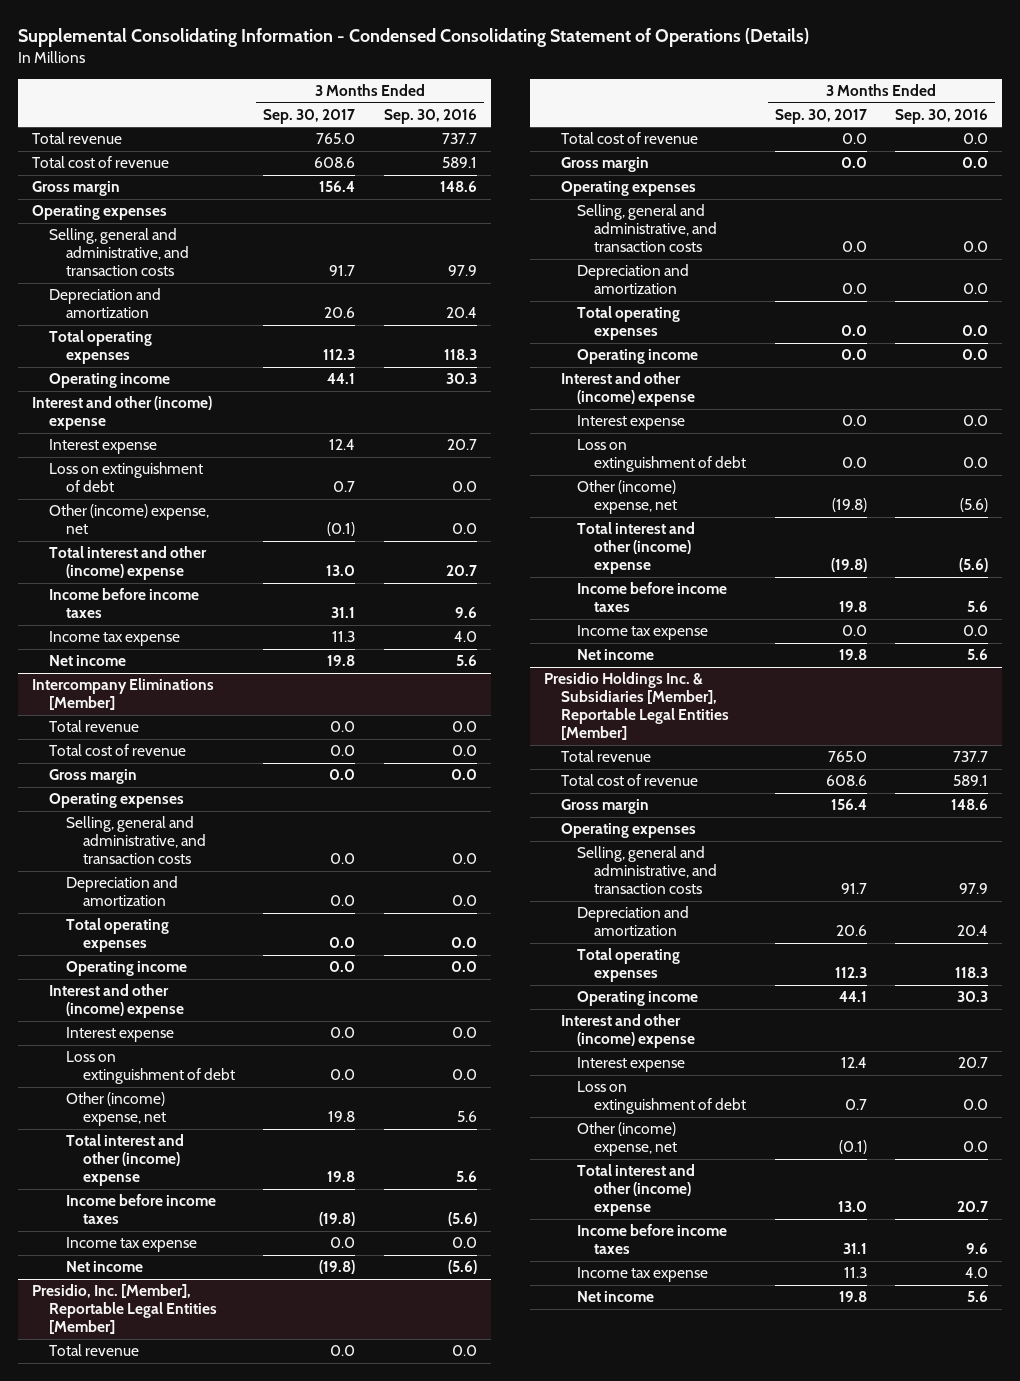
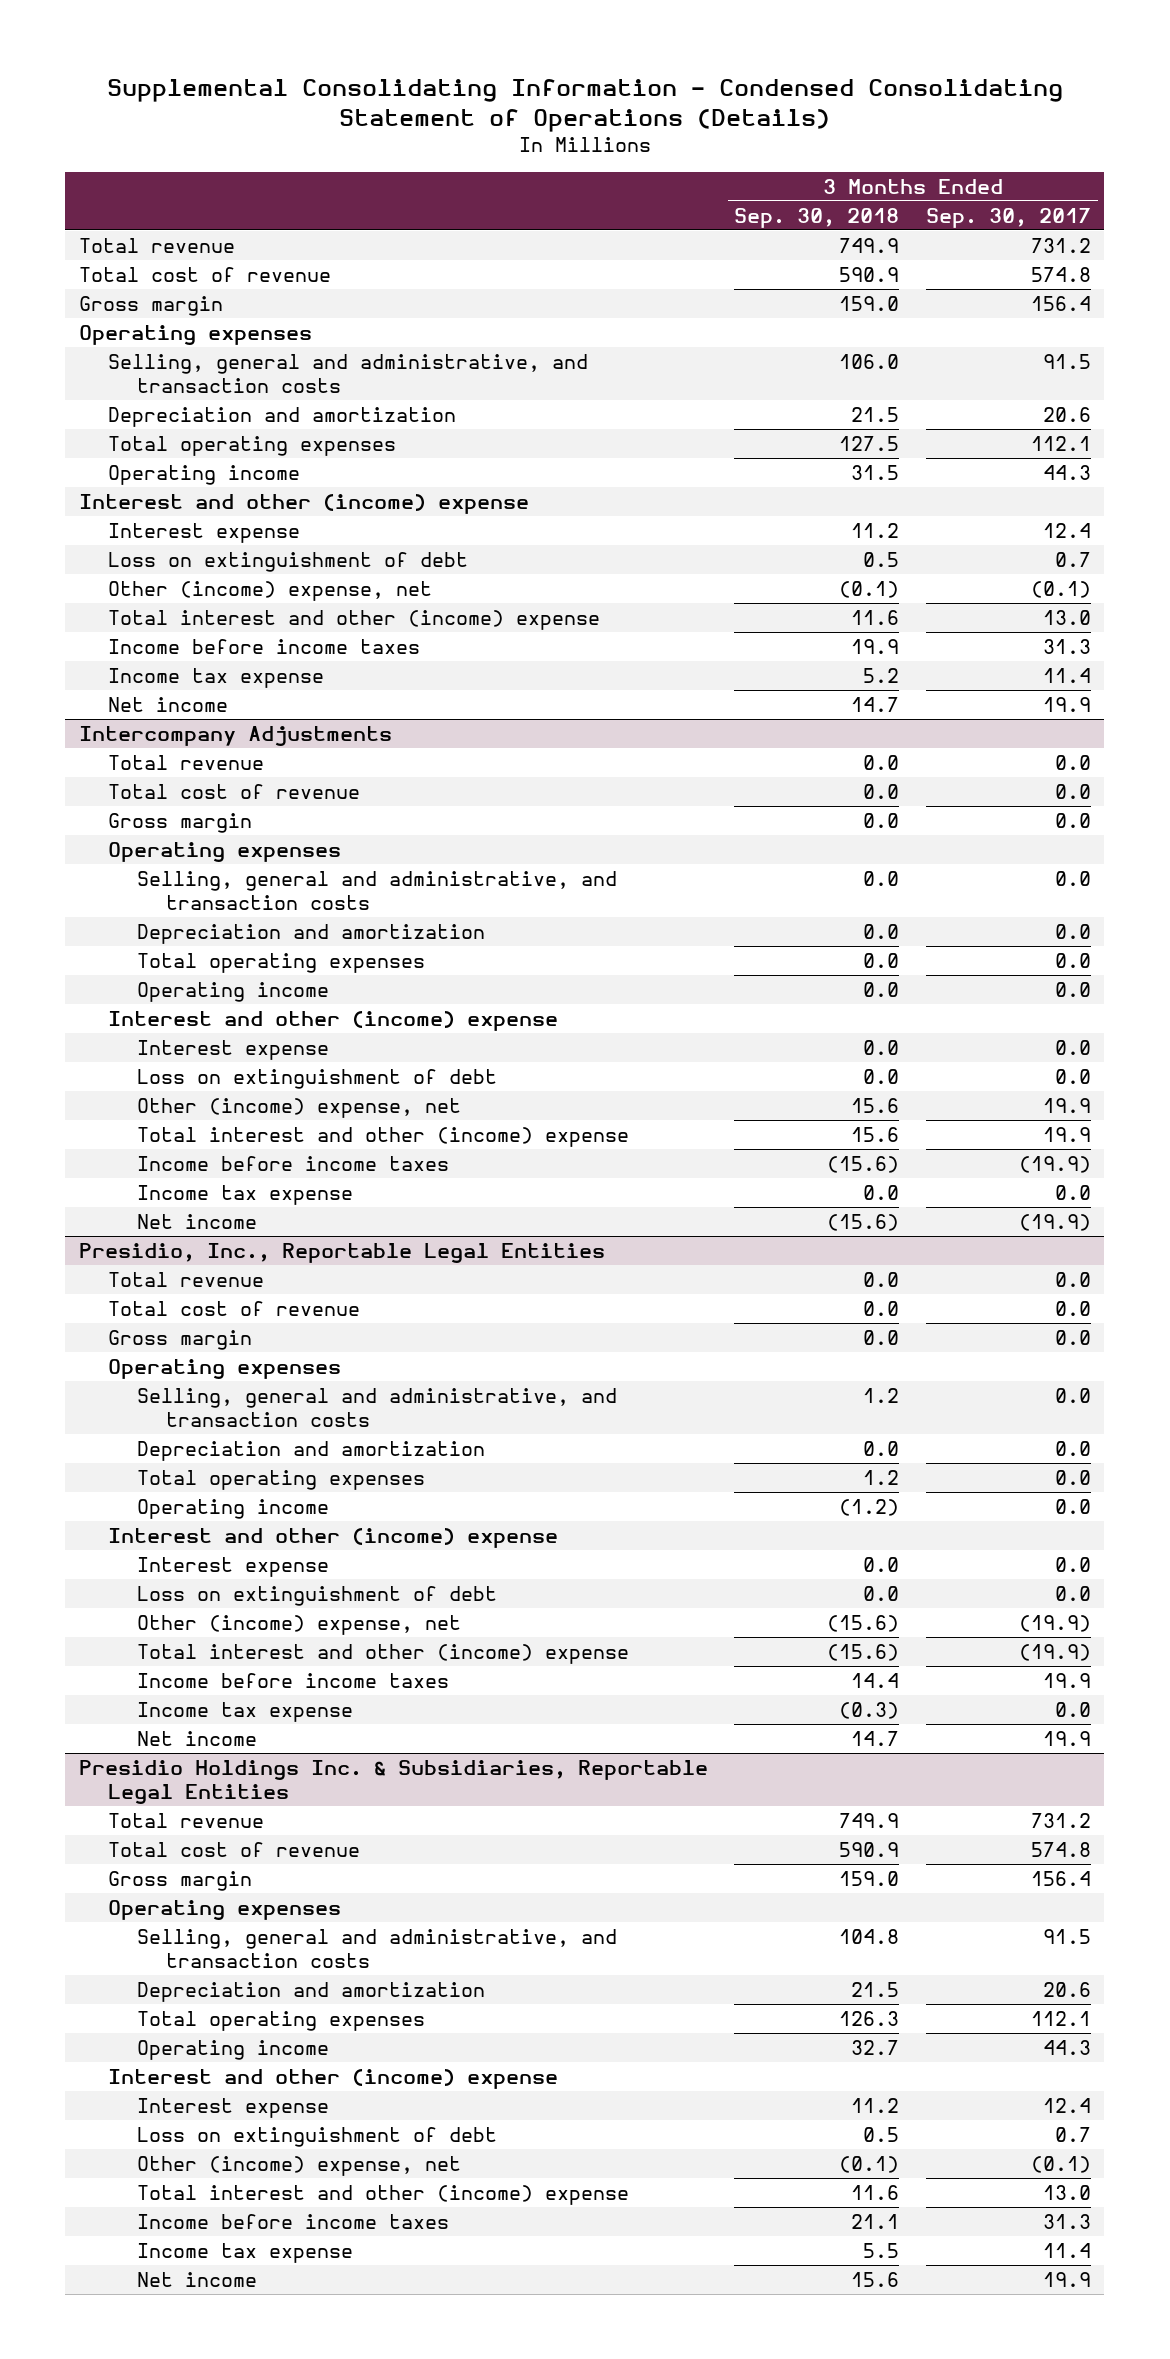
[383,108,477,124] Sep. 30, 2016 -> none
none -> [734,207,900,228] Sep. 30, 2018
[316,133,356,145] 765.0 -> [1031,237,1092,253] 731.2
[314,157,356,169] 608.6 -> [1031,266,1092,282] 574.8
[329,265,356,277] 91.7 -> [1043,353,1092,369] 91.5
[323,349,356,361] 112.3 -> [1031,435,1092,451] 112.1
[327,373,356,385] 44.1 -> [1043,464,1092,480] 44.3
[331,607,356,619] 31.1 -> [1043,638,1092,654] 31.3
[332,631,356,643] 11.3 -> [1043,667,1092,683] 11.4
[327,655,356,667] 19.8 -> [1043,696,1092,712] 19.9
[32,678,215,711] Intercompany Eliminations [Member] -> [78,725,392,746] Intercompany Adjustments
[328,1111,356,1123] 19.8 -> [1043,1097,1092,1113] 19.9
[327,1171,356,1183] 19.8 -> [1043,1126,1092,1142] 19.9
[319,1212,356,1227] (19.8) -> [1019,1155,1092,1173] (19.9)
[319,1260,356,1275] (19.8) -> [1019,1213,1092,1231] (19.9)
[32,1284,218,1335] Presidio, Inc. [Member], Reportable Legal Entities [Member] -> [78,1242,605,1263] Presidio, Inc., Reportable Legal Entities
[831,498,867,513] (19.8) -> [1019,1614,1092,1632] (19.9)
[830,558,867,573] (19.8) -> [1019,1643,1092,1661] (19.9)
[838,601,867,613] 19.8 -> [1043,1672,1092,1688] 19.9
[838,649,867,661] 19.8 -> [1043,1730,1092,1746] 19.9
[543,672,729,741] Presidio Holdings Inc. & Subsidiaries [Member], Reportable Legal Entities [Member] -> [78,1759,708,1804] Presidio Holdings Inc. & Subsidiaries, Reportable Legal Entities
[827,751,867,763] 765.0 -> [1031,1812,1092,1828] 731.2
[825,775,867,787] 608.6 -> [1031,1841,1092,1857] 574.8
[840,883,867,895] 91.7 -> [1043,1928,1092,1944] 91.5
[834,967,867,979] 112.3 -> [1031,2010,1092,2026] 112.1
[838,991,867,1003] 44.1 -> [1043,2039,1092,2055] 44.3
[842,1243,867,1255] 31.1 -> [1043,2213,1092,2229] 31.3
[843,1267,867,1279] 11.3 -> [1043,2242,1092,2258] 11.4
[838,1291,867,1303] 19.8 -> [1043,2271,1092,2287] 19.9

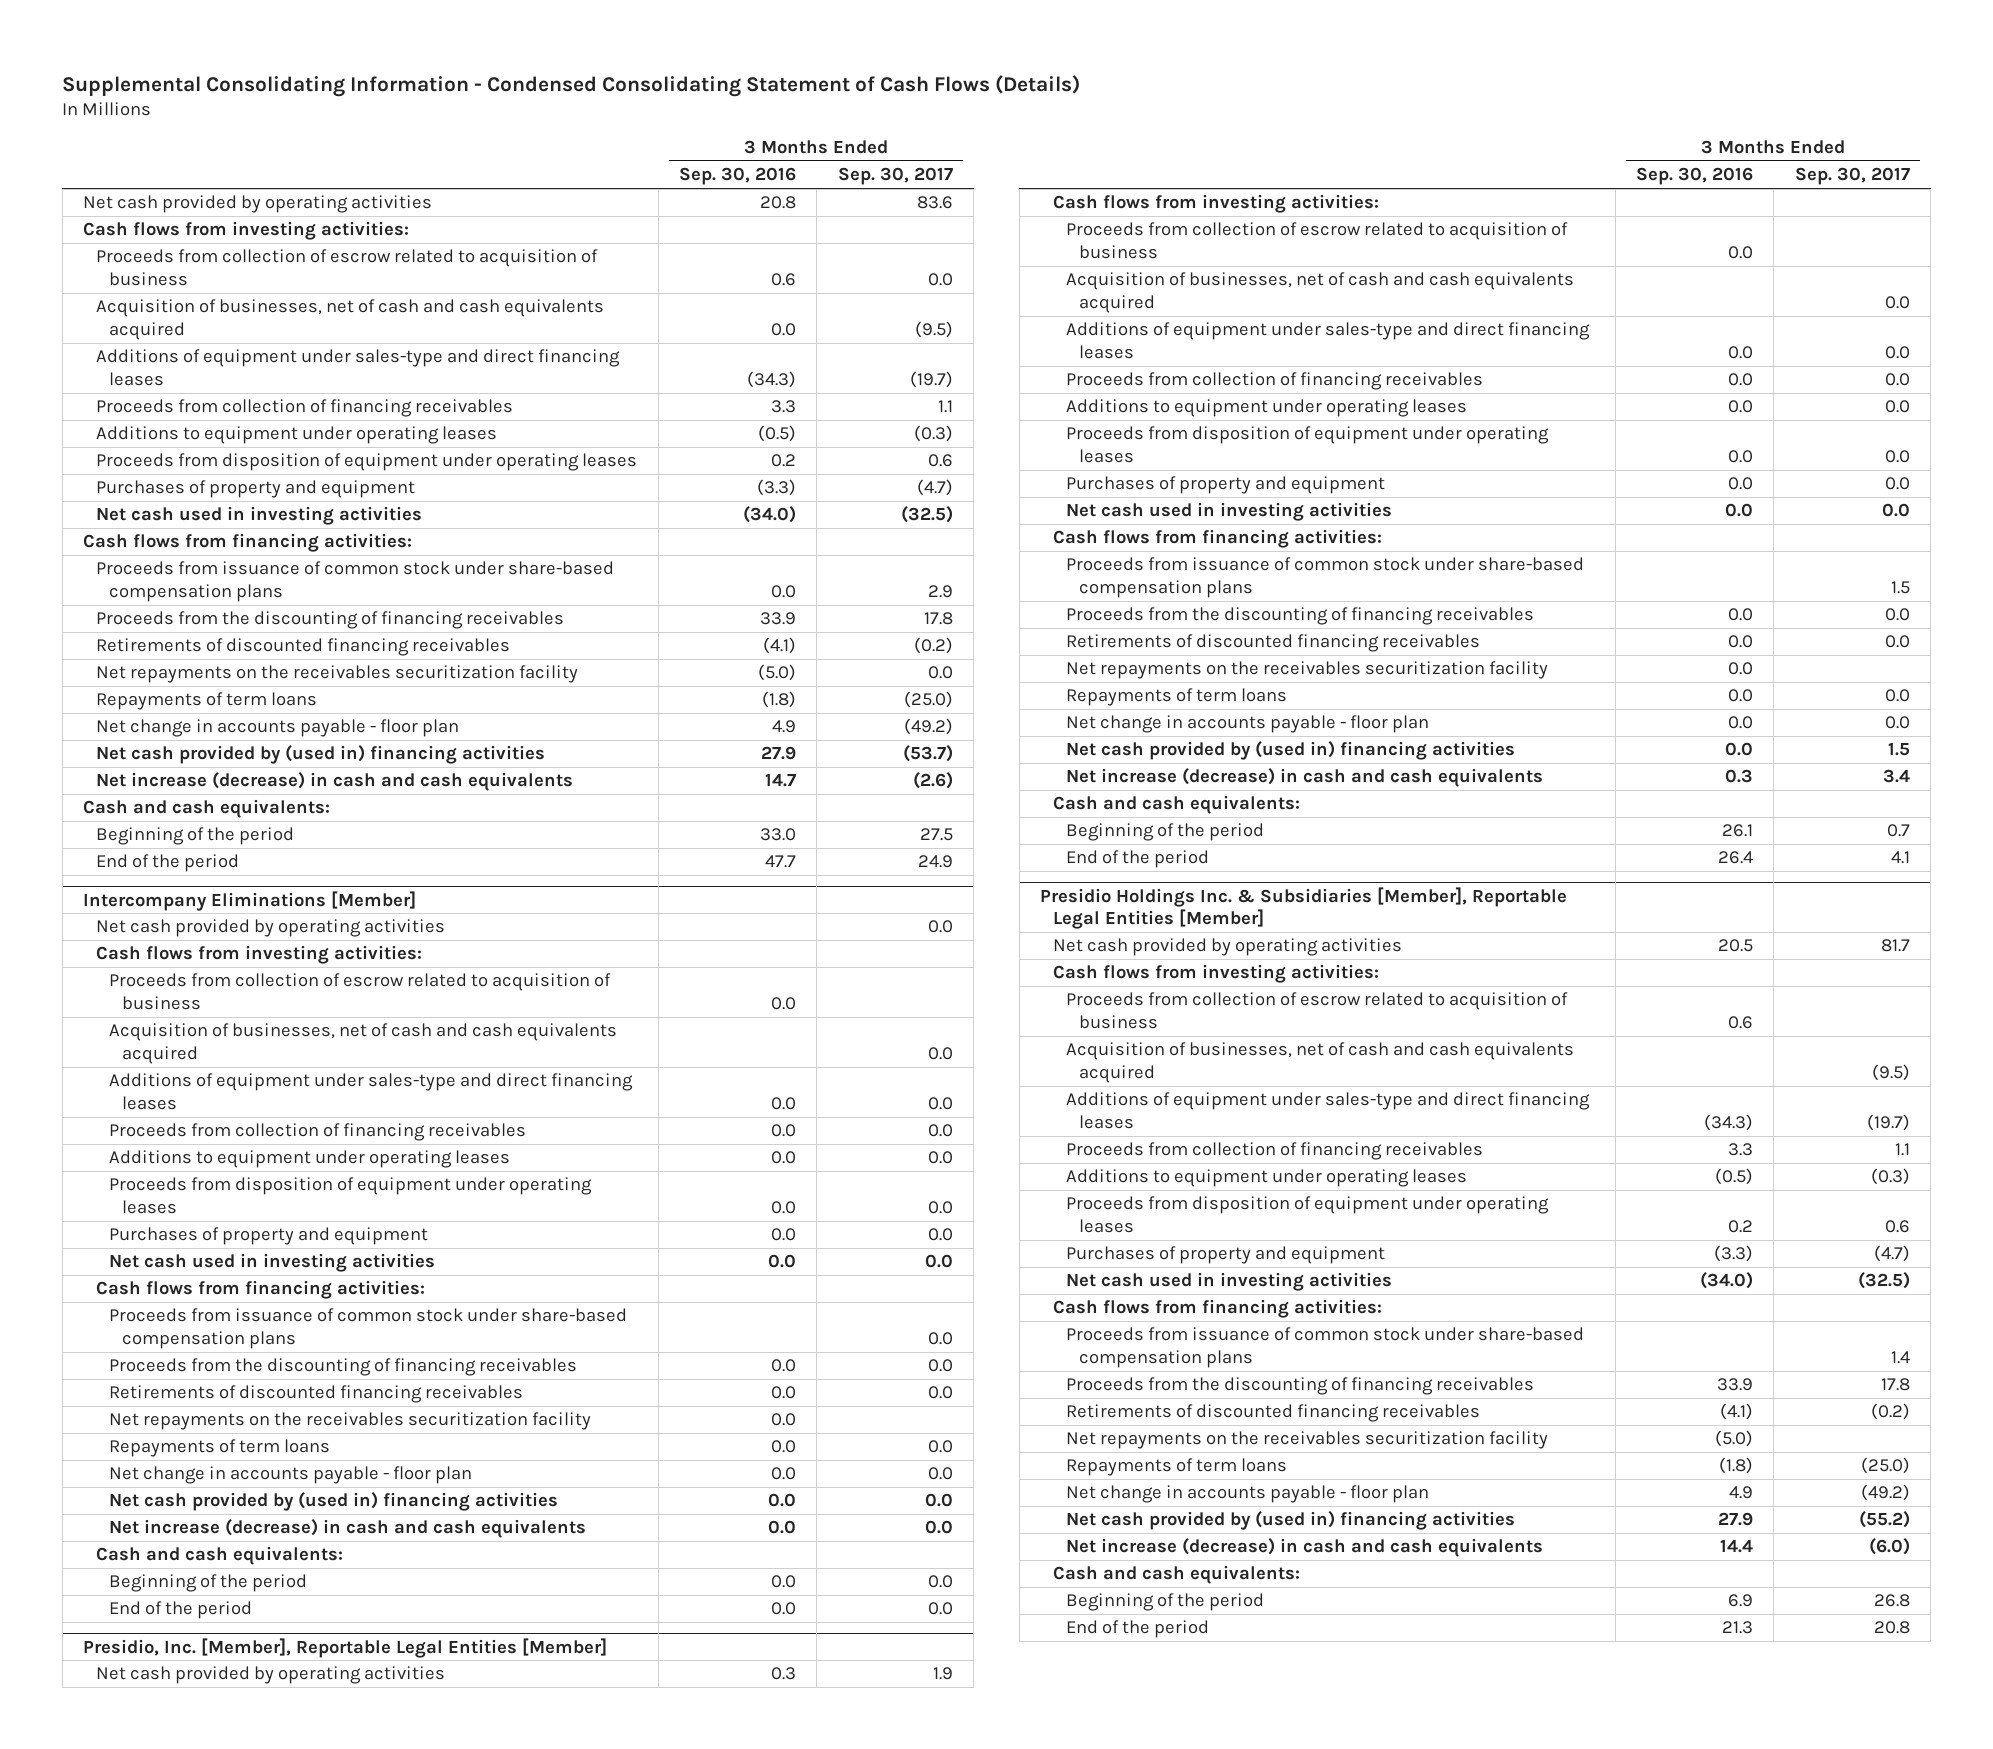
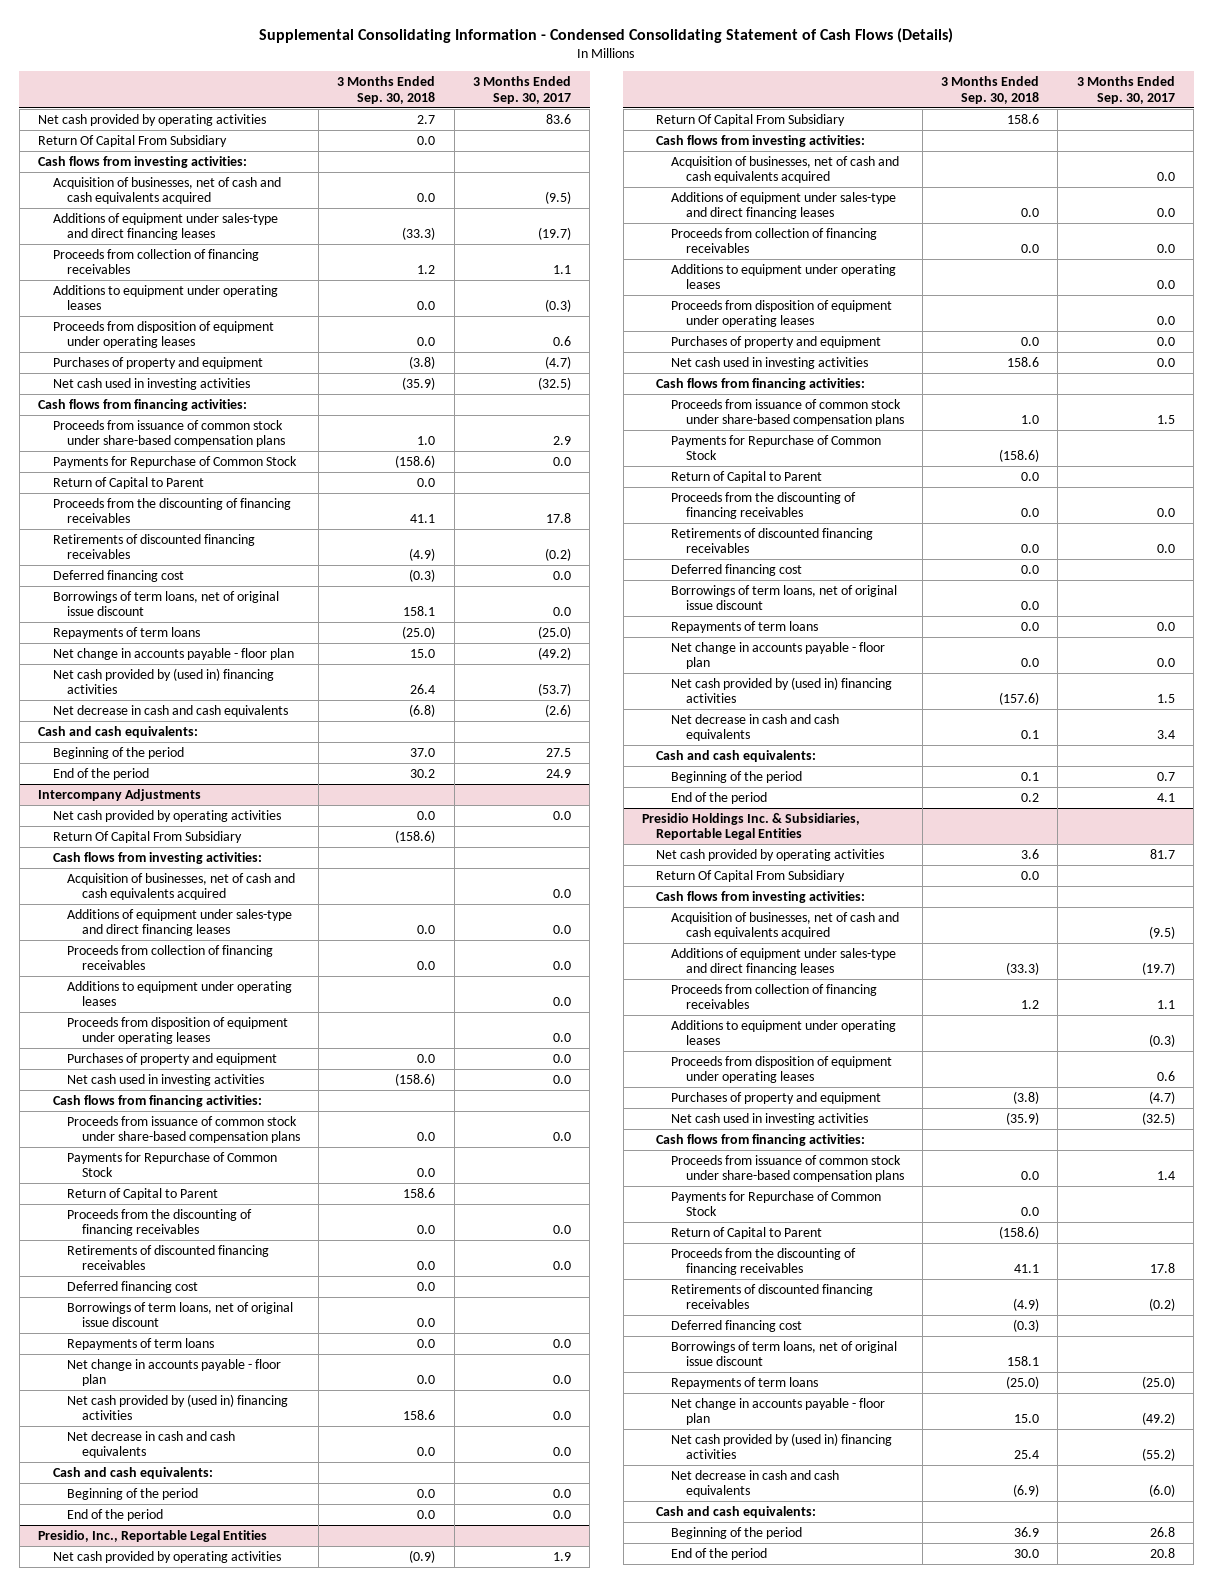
[678,167,796,186] Sep. 30, 2016 -> none
none -> [337,75,436,104] 3 Months Ended Sep. 30, 2018
none -> [37,134,227,147] Return Of Capital From Subsidiary
[96,249,599,286] Proceeds from collection of escrow related to acquisition of business -> none
none -> [52,455,297,468] Payments for Repurchase of Common Stock
none -> [52,476,204,489] Return of Capital to Parent
[96,665,579,684] Net repayments on the receivables securitization facility -> none
none -> [52,569,184,582] Deferred financing cost
none -> [52,590,279,617] Borrowings of term loans, net of original issue discount
[96,772,574,792] Net increase (decrease) in cash and cash equivalents -> [52,704,288,717] Net decrease in cash and cash equivalents
[83,890,417,911] Intercompany Eliminations [Member] -> [37,788,201,801] Intercompany Adjustments
none -> [52,830,242,843] Return Of Capital From Subsidiary
[109,973,612,1010] Proceeds from collection of escrow related to acquisition of business -> none
none -> [67,1151,278,1178] Payments for Repurchase of Common Stock
none -> [67,1187,219,1200] Return of Capital to Parent
[109,1412,592,1431] Net repayments on the receivables securitization facility -> none
none -> [67,1280,199,1293] Deferred financing cost
none -> [67,1301,294,1328] Borrowings of term loans, net of original issue discount
[109,1519,587,1539] Net increase (decrease) in cash and cash equivalents -> [67,1430,236,1459] Net decrease in cash and cash equivalents
[83,1637,608,1658] Presidio, Inc. [Member], Reportable Legal Entities [Member] -> [37,1529,267,1542] Presidio, Inc., Reportable Legal Entities
none -> [656,113,846,126] Return Of Capital From Subsidiary
[1066,222,1569,259] Proceeds from collection of escrow related to acquisition of business -> none
none -> [671,434,882,461] Payments for Repurchase of Common Stock
none -> [671,470,823,483] Return of Capital to Parent
[1066,661,1549,680] Net repayments on the receivables securitization facility -> none
none -> [671,563,803,576] Deferred financing cost
none -> [671,584,898,611] Borrowings of term loans, net of original issue discount
[1066,768,1544,788] Net increase (decrease) in cash and cash equivalents -> [671,713,840,742] Net decrease in cash and cash equivalents
[1040,886,1568,929] Presidio Holdings Inc. & Subsidiaries [Member], Reportable Legal Entities [Member] -> [641,812,860,841] Presidio Holdings Inc. & Subsidiaries, Reportable Legal Entities
none -> [656,869,846,882] Return Of Capital From Subsidiary
[1066,992,1569,1029] Proceeds from collection of escrow related to acquisition of business -> none
none -> [671,1190,882,1217] Payments for Repurchase of Common Stock
none -> [671,1226,823,1239] Return of Capital to Parent
[1066,1431,1549,1450] Net repayments on the receivables securitization facility -> none
none -> [671,1319,803,1332] Deferred financing cost
none -> [671,1340,898,1367] Borrowings of term loans, net of original issue discount
[1066,1538,1544,1558] Net increase (decrease) in cash and cash equivalents -> [671,1469,840,1498] Net decrease in cash and cash equivalents

